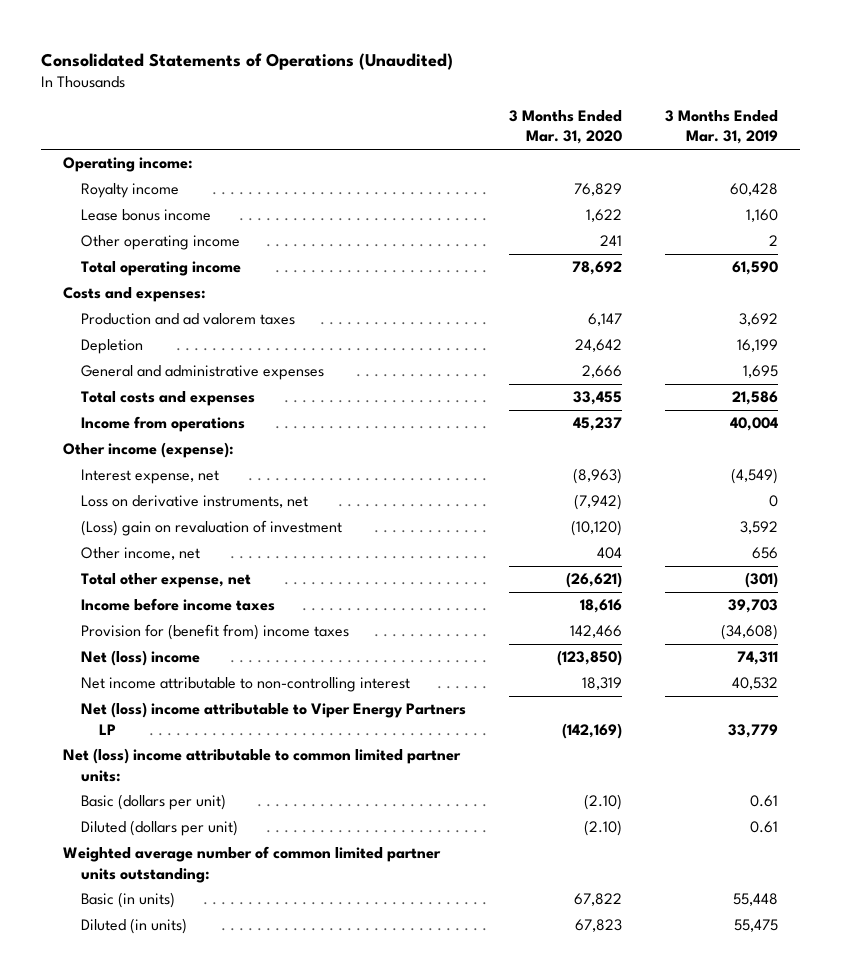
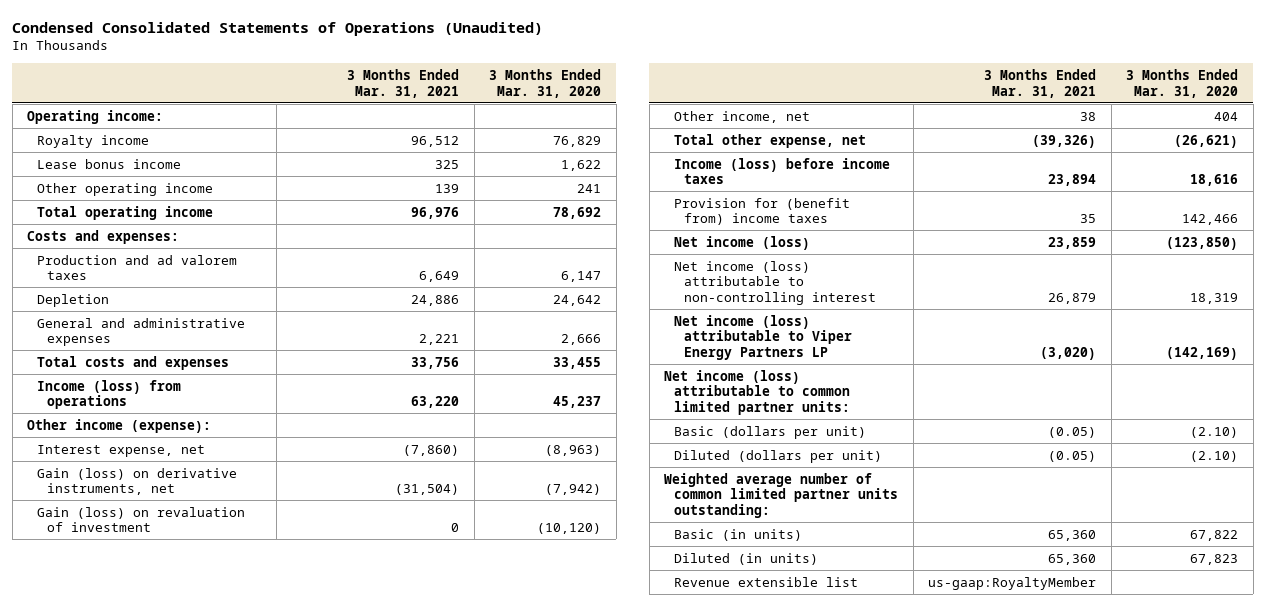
[41,52,454,70] Consolidated Statements of Operations (Unaudited) -> [12,21,544,36] Condensed Consolidated Statements of Operations (Unaudited)
[665,110,779,145] 3 Months Ended Mar. 31, 2019 -> none
none -> [347,68,460,98] 3 Months Ended Mar. 31, 2021
[80,416,245,433] Income from operations -> [37,379,182,410] Income (loss) from operations
[80,495,308,509] Loss on derivative instruments, net -> [37,467,238,496] Gain (loss) on derivative instruments, net
[80,520,342,537] (Loss) gain on revaluation of investment -> [37,506,246,533] Gain (loss) on revaluation of investment
[80,598,275,612] Income before income taxes -> [673,157,890,185] Income (loss) before income taxes
[80,650,200,667] Net (loss) income -> [673,235,810,250] Net income (loss)
[80,677,410,693] Net income attributable to non-controlling interest -> [673,260,876,305] Net income (loss) attributable to non-controlling interest
[80,702,466,735] Net (loss) income attributable to Viper Energy Partners LP -> [673,314,852,360] Net income (loss) attributable to Viper Energy Partners LP
[62,748,461,782] Net (loss) income attributable to common limited partner units: -> [664,369,850,415] Net income (loss) attributable to common limited partner units:
none -> [673,576,858,587] Revenue extensible list

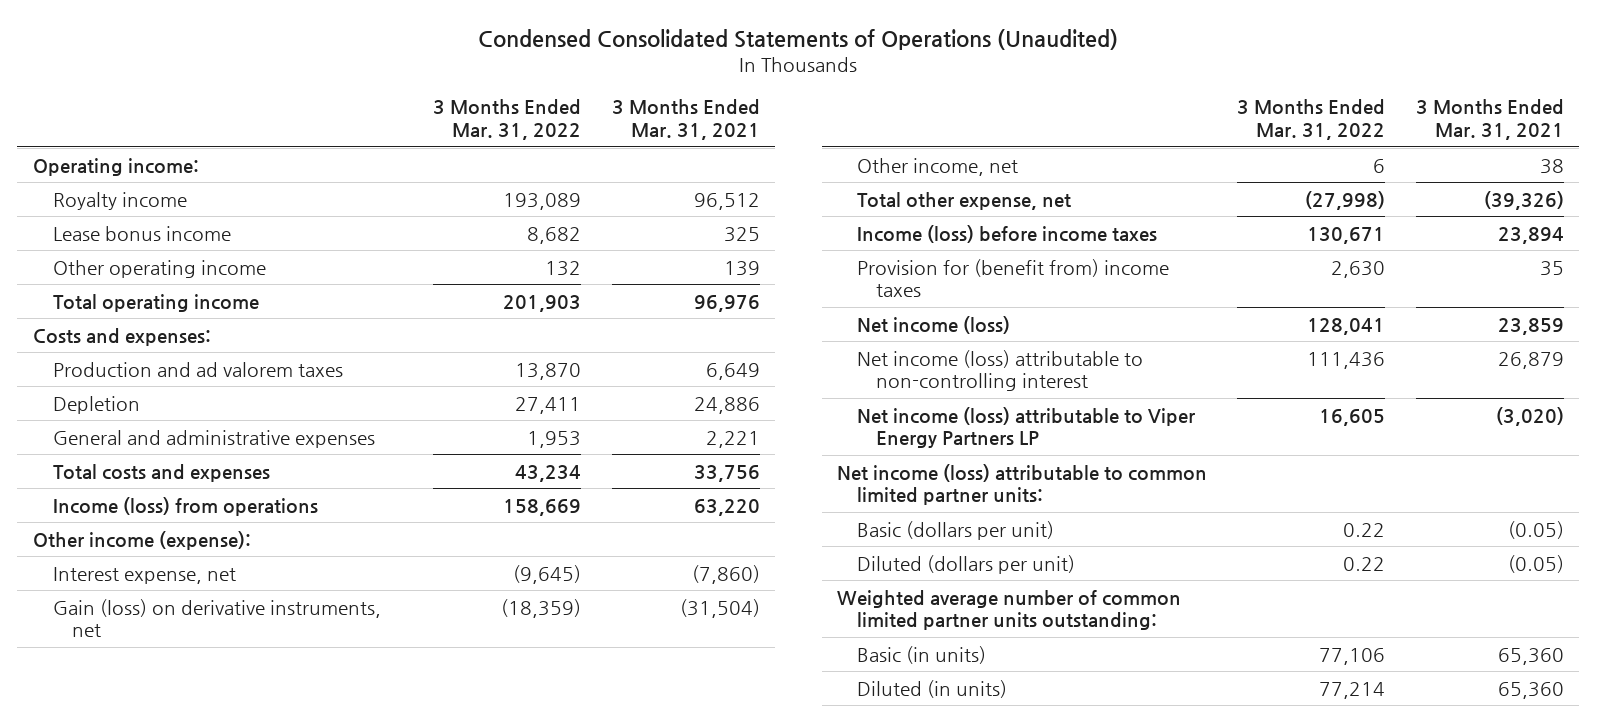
[489,68,602,98] 3 Months Ended Mar. 31, 2020 -> none
none -> [433,99,582,141] 3 Months Ended Mar. 31, 2022
[37,506,246,533] Gain (loss) on revaluation of investment -> none
[673,576,858,587] Revenue extensible list -> none

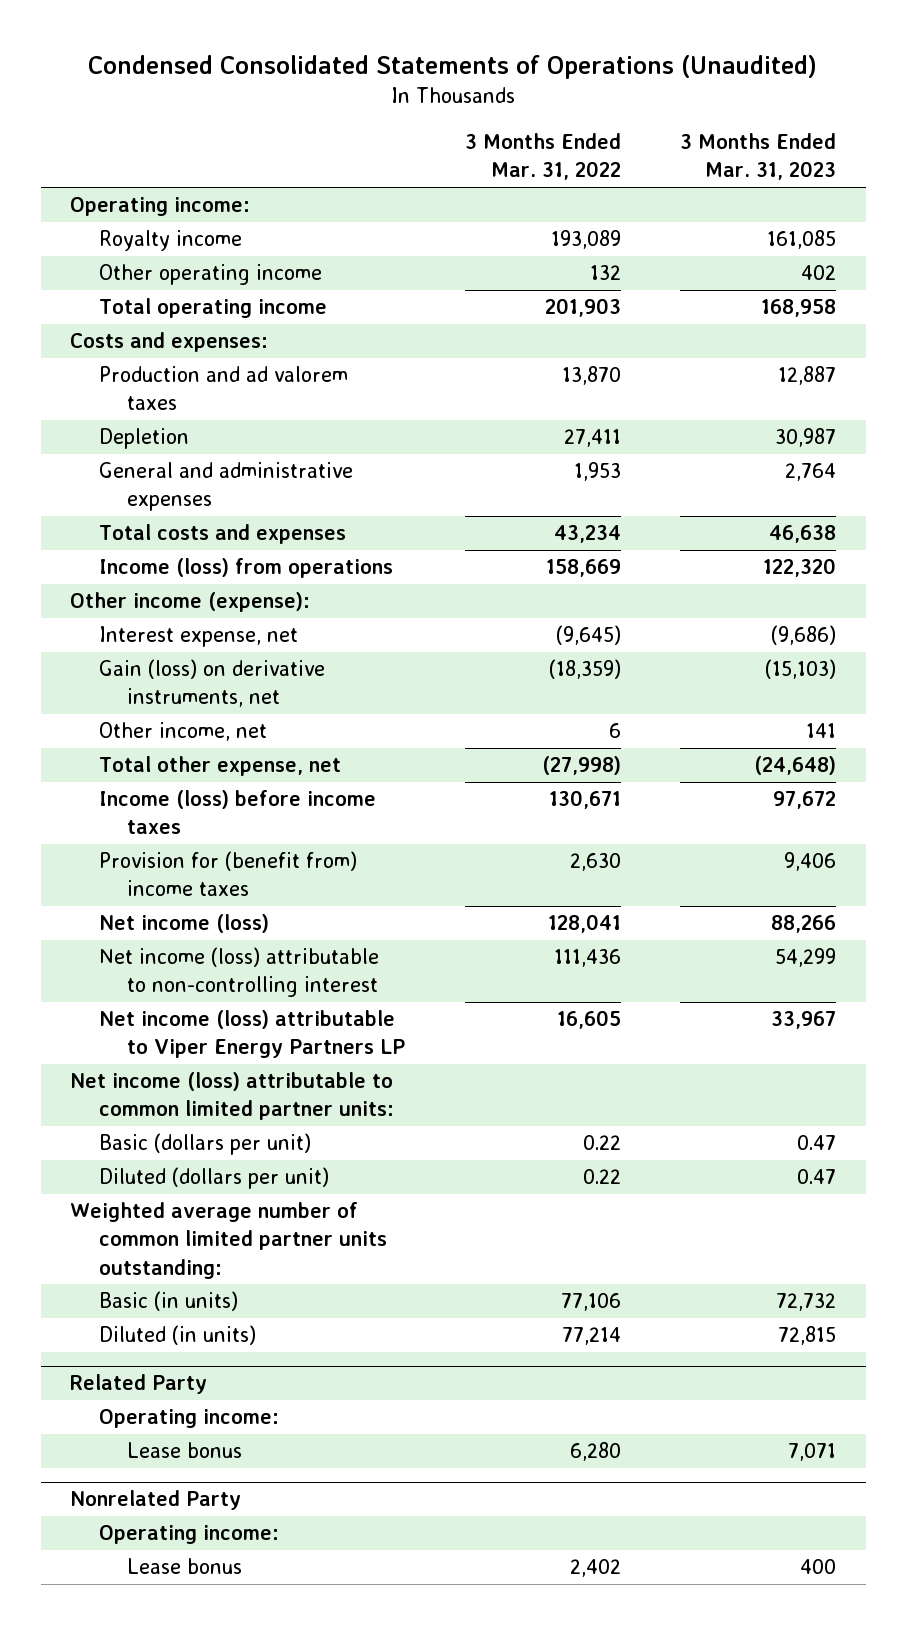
[611,99,760,141] 3 Months Ended Mar. 31, 2021 -> none
none -> [680,133,837,181] 3 Months Ended Mar. 31, 2023
[52,225,231,241] Lease bonus income -> none
none -> [70,1374,208,1395] Related Party
none -> [98,1409,279,1429] Operating income:
none -> [127,1442,243,1459] Lease bonus
none -> [70,1490,242,1511] Nonrelated Party
none -> [98,1525,279,1545] Operating income:
none -> [127,1558,243,1575] Lease bonus

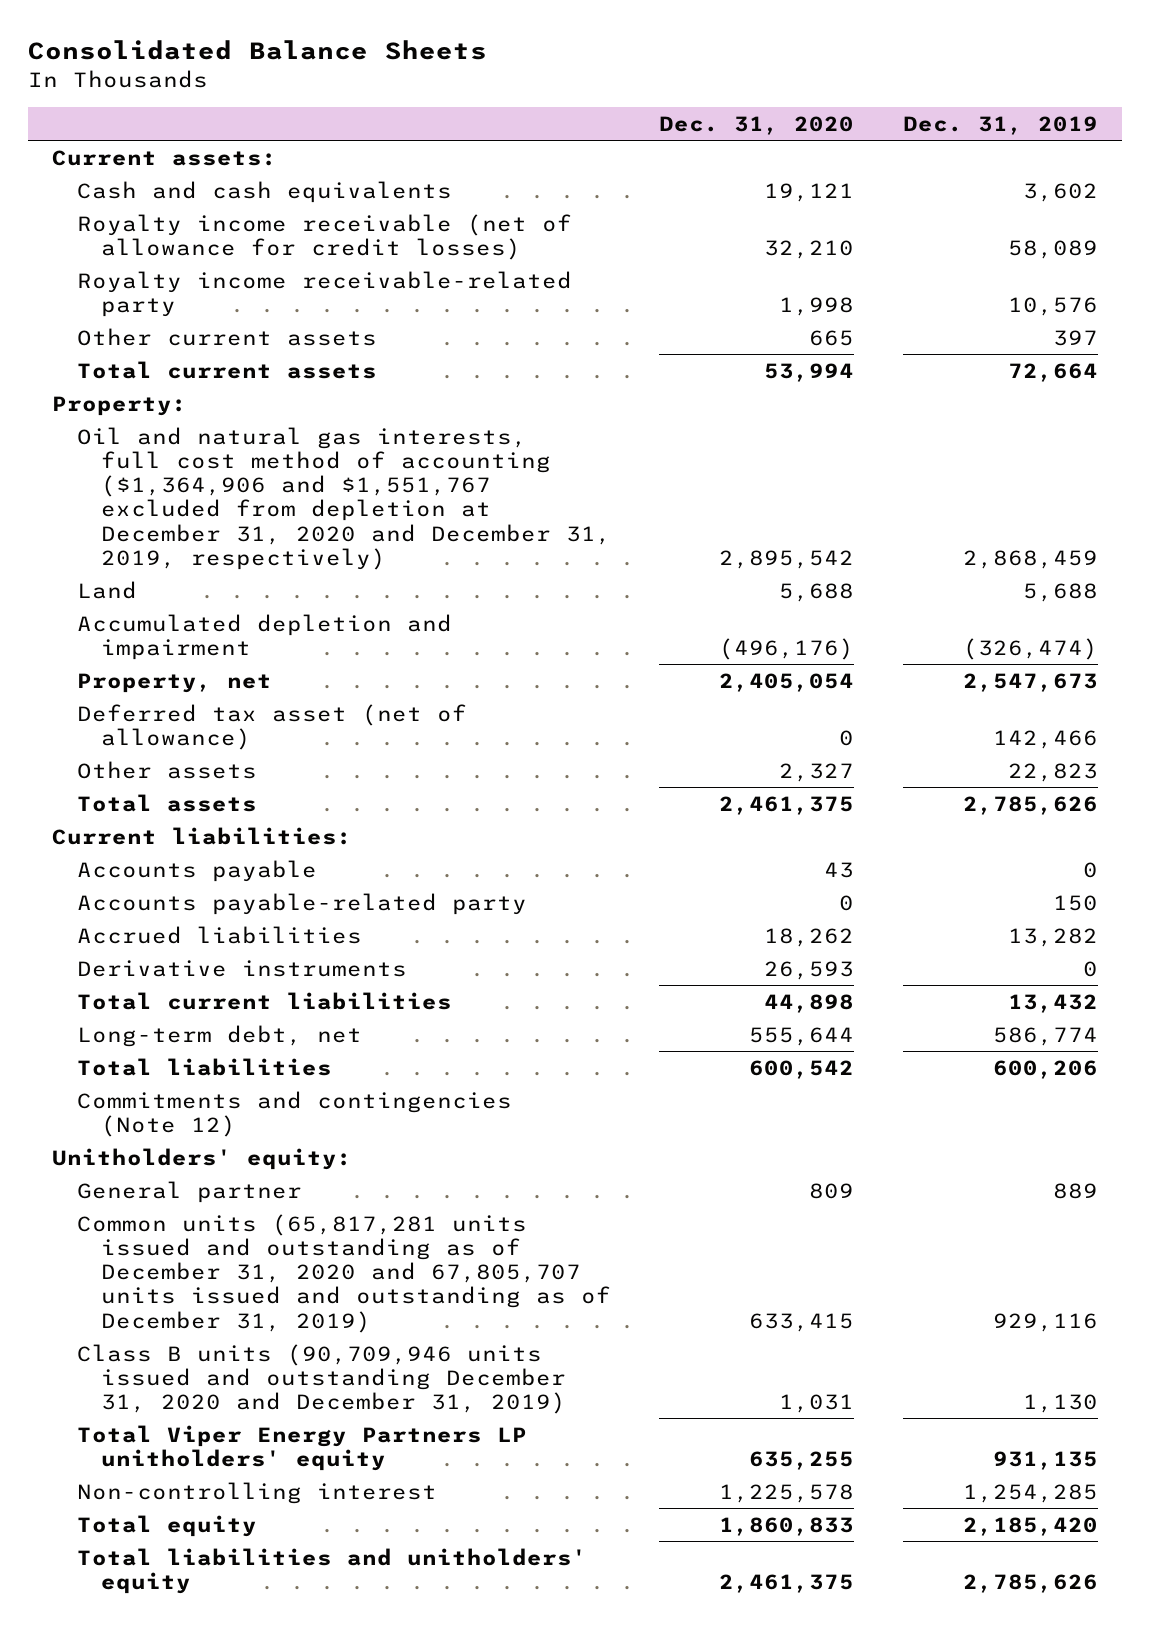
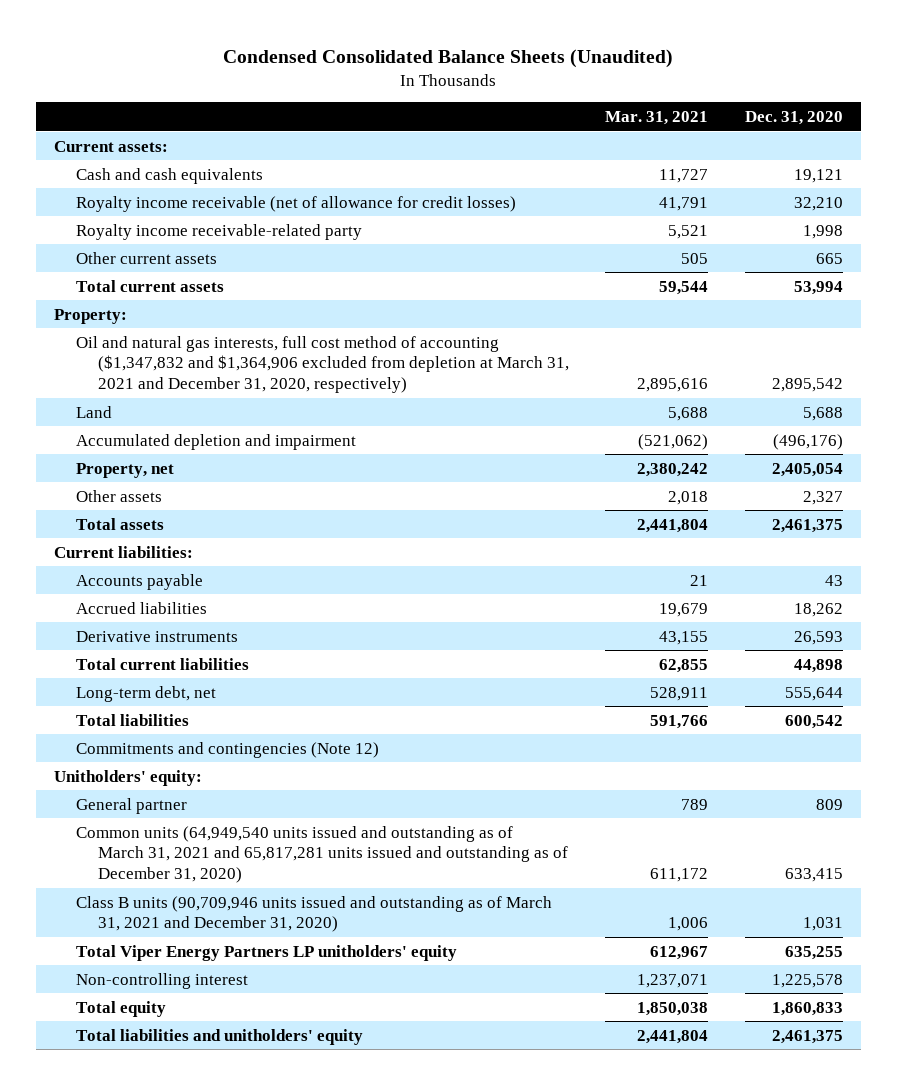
[27,40,487,61] Consolidated Balance Sheets -> [223,48,674,68] Condensed Consolidated Balance Sheets (Unaudited)
[902,116,1098,136] Dec. 31, 2019 -> none
none -> [605,111,709,126] Mar. 31, 2021
[76,426,612,570] Oil and natural gas interests, full cost method of accounting ($1,364,906 and $1,551,767 excluded from depletion at December 31, 2020 and December 31, 2019, respectively) -> [76,335,570,394] Oil and natural gas interests, full cost method of accounting ($1,347,832 and $1,364,906 excluded from depletion at March 31, 2021 and December 31, 2020, respectively)
[76,703,467,750] Deferred tax asset (net of allowance) -> none
[76,892,527,915] Accounts payable-related party -> none
[76,1213,612,1333] Common units (65,817,281 units issued and outstanding as of December 31, 2020 and 67,805,707 units issued and outstanding as of December 31, 2019) -> [76,825,569,884] Common units (64,949,540 units issued and outstanding as of March 31, 2021 and 65,817,281 units issued and outstanding as of December 31, 2020)
[76,1343,567,1415] Class B units (90,709,946 units issued and outstanding December 31, 2020 and December 31, 2019) -> [76,895,553,933] Class B units (90,709,946 units issued and outstanding as of March 31, 2021 and December 31, 2020)

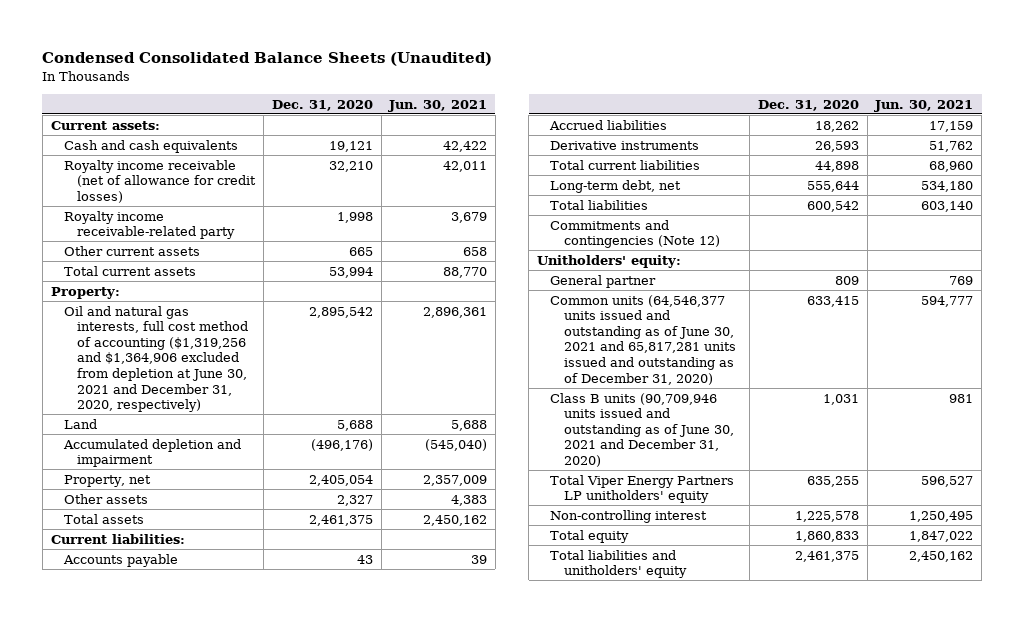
[605,111,709,126] Mar. 31, 2021 -> none
none -> [388,99,488,112] Jun. 30, 2021
[76,335,570,394] Oil and natural gas interests, full cost method of accounting ($1,347,832 and $1,364,906 excluded from depletion at March 31, 2021 and December 31, 2020, respectively) -> [64,305,249,413] Oil and natural gas interests, full cost method of accounting ($1,319,256 and $1,364,906 excluded from depletion at June 30, 2021 and December 31, 2020, respectively)
[76,825,569,884] Common units (64,949,540 units issued and outstanding as of March 31, 2021 and 65,817,281 units issued and outstanding as of December 31, 2020) -> [550,294,736,385] Common units (64,546,377 units issued and outstanding as of June 30, 2021 and 65,817,281 units issued and outstanding as of December 31, 2020)
[76,895,553,933] Class B units (90,709,946 units issued and outstanding as of March 31, 2021 and December 31, 2020) -> [550,392,734,468] Class B units (90,709,946 units issued and outstanding as of June 30, 2021 and December 31, 2020)

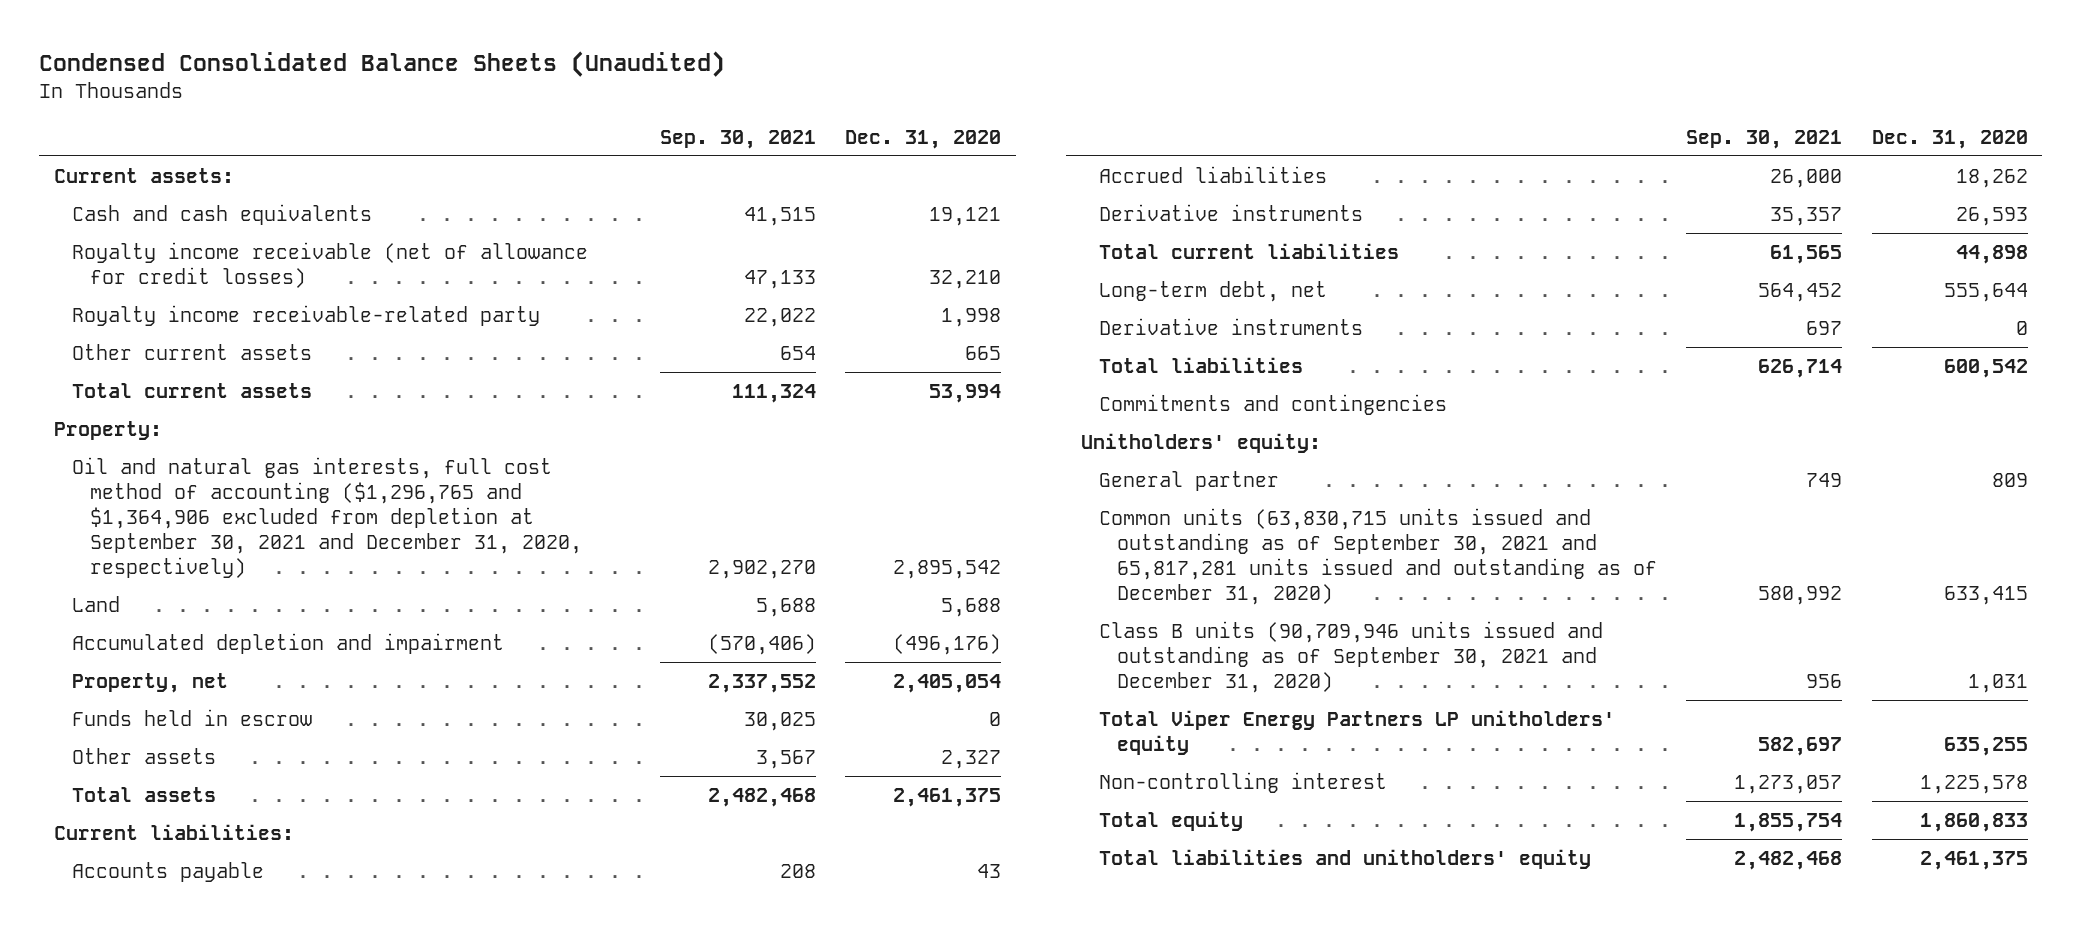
[388,99,488,112] Jun. 30, 2021 -> none
none -> [659,129,816,149] Sep. 30, 2021
[64,305,249,413] Oil and natural gas interests, full cost method of accounting ($1,319,256 and $1,364,906 excluded from depletion at June 30, 2021 and December 31, 2020, respectively) -> [72,457,583,579] Oil and natural gas interests, full cost method of accounting ($1,296,765 and $1,364,906 excluded from depletion at September 30, 2021 and December 31, 2020, respectively)
none -> [72,709,313,727] Funds held in escrow
none -> [1098,318,1363,336] Derivative instruments
[550,219,720,249] Commitments and contingencies (Note 12) -> [1098,394,1447,416] Commitments and contingencies
[550,294,736,385] Common units (64,546,377 units issued and outstanding as of June 30, 2021 and 65,817,281 units issued and outstanding as of December 31, 2020) -> [1098,508,1657,606] Common units (63,830,715 units issued and outstanding as of September 30, 2021 and 65,817,281 units issued and outstanding as of December 31, 2020)
[550,392,734,468] Class B units (90,709,946 units issued and outstanding as of June 30, 2021 and December 31, 2020) -> [1098,621,1603,694] Class B units (90,709,946 units issued and outstanding as of September 30, 2021 and December 31, 2020)

